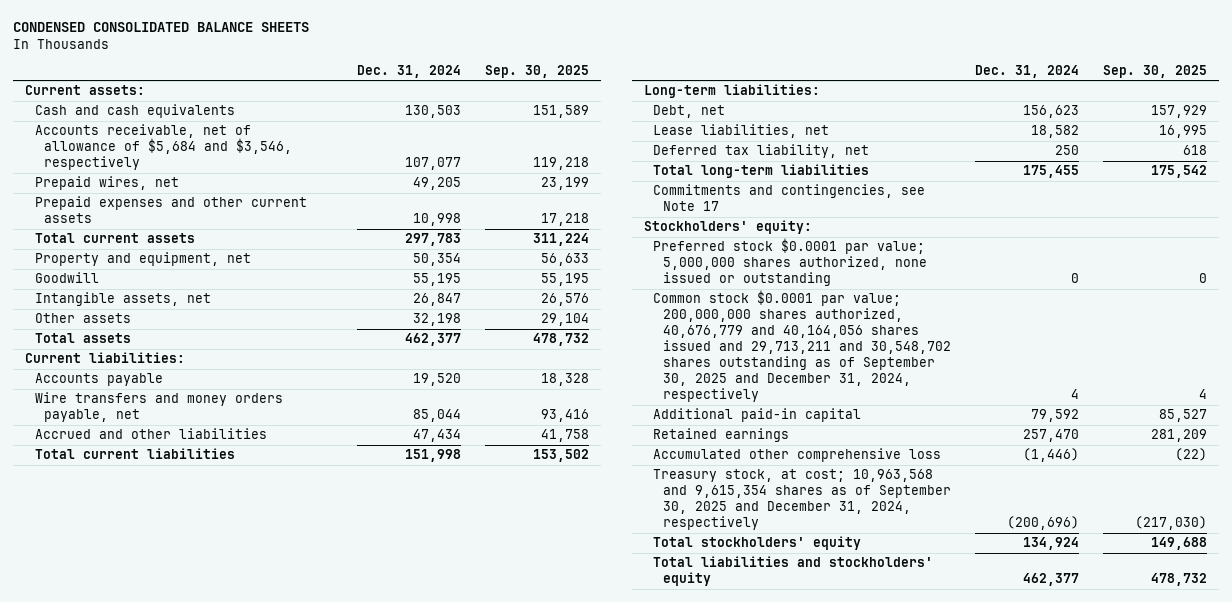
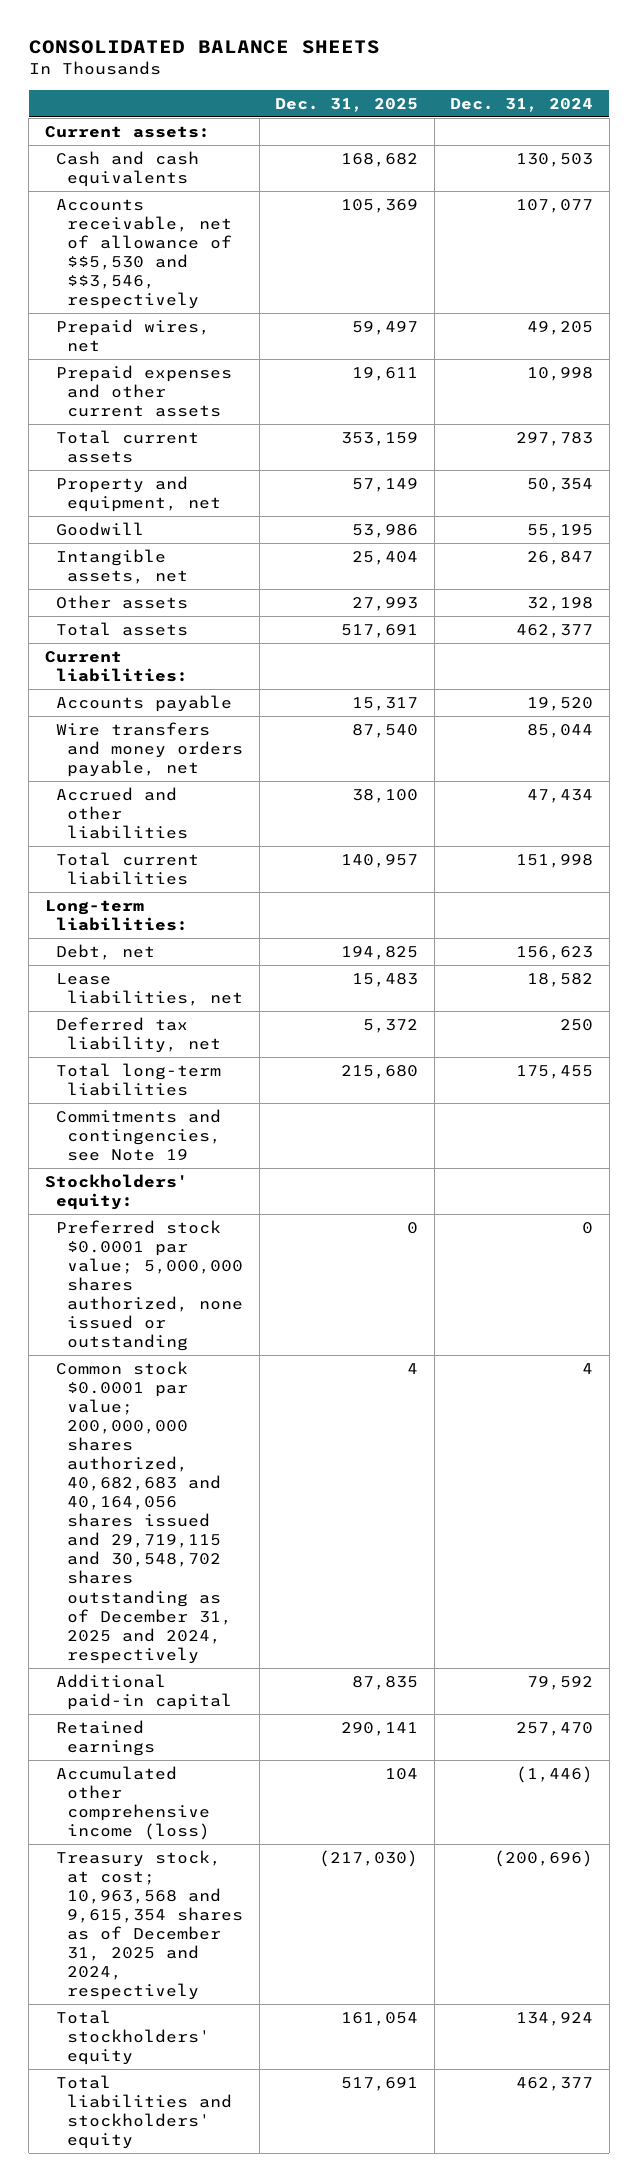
[12,21,309,32] CONDENSED CONSOLIDATED BALANCE SHEETS -> [28,39,380,54] CONSOLIDATED BALANCE SHEETS
[484,65,589,79] Sep. 30, 2025 -> none
none -> [275,97,419,112] Dec. 31, 2025
[34,124,293,171] Accounts receivable, net of allowance of $5,684 and $3,546, respectively -> [55,198,233,310] Accounts receivable, net of allowance of $$5,530 and $$3,546, respectively
[653,184,926,212] Commitments and contingencies, see Note 17 -> [55,1108,222,1162] Commitments and contingencies, see Note 19
[653,290,952,403] Common stock $0.0001 par value; 200,000,000 shares authorized, 40,676,779 and 40,164,056 shares issued and 29,713,211 and 30,548,702 shares outstanding as of September 30, 2025 and December 31, 2024, respectively -> [55,1360,233,1664] Common stock $0.0001 par value; 200,000,000 shares authorized, 40,682,683 and 40,164,056 shares issued and 29,719,115 and 30,548,702 shares outstanding as of December 31, 2025 and 2024, respectively
[653,448,942,463] Accumulated other comprehensive loss -> [55,1765,211,1841] Accumulated other comprehensive income (loss)
[653,469,952,531] Treasury stock, at cost; 10,963,568 and 9,615,354 shares as of September 30, 2025 and December 31, 2024, respectively -> [55,1849,244,2001] Treasury stock, at cost; 10,963,568 and 9,615,354 shares as of December 31, 2025 and 2024, respectively

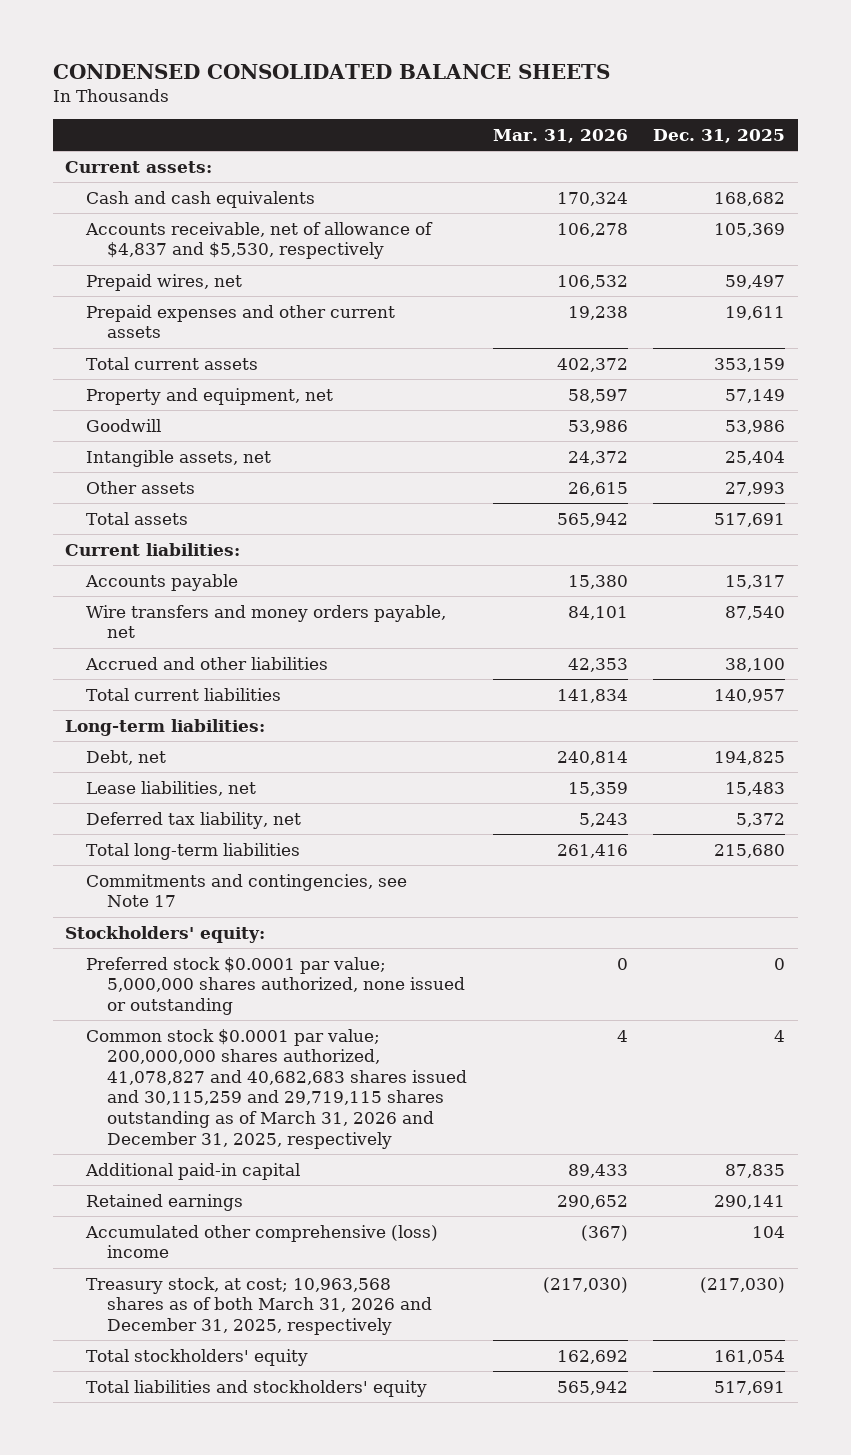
[28,39,380,54] CONSOLIDATED BALANCE SHEETS -> [52,63,610,79] CONDENSED CONSOLIDATED BALANCE SHEETS
[450,97,594,112] Dec. 31, 2024 -> none
none -> [492,128,628,143] Mar. 31, 2026
[55,198,233,310] Accounts receivable, net of allowance of $$5,530 and $$3,546, respectively -> [85,221,434,260] Accounts receivable, net of allowance of $4,837 and $5,530, respectively
[55,1108,222,1162] Commitments and contingencies, see Note 19 -> [86,873,408,908] Commitments and contingencies, see Note 17
[55,1360,233,1664] Common stock $0.0001 par value; 200,000,000 shares authorized, 40,682,683 and 40,164,056 shares issued and 29,719,115 and 30,548,702 shares outstanding as of December 31, 2025 and 2024, respectively -> [86,1028,468,1149] Common stock $0.0001 par value; 200,000,000 shares authorized, 41,078,827 and 40,682,683 shares issued and 30,115,259 and 29,719,115 shares outstanding as of March 31, 2026 and December 31, 2025, respectively
[55,1765,211,1841] Accumulated other comprehensive income (loss) -> [85,1224,439,1259] Accumulated other comprehensive (loss) income
[55,1849,244,2001] Treasury stock, at cost; 10,963,568 and 9,615,354 shares as of December 31, 2025 and 2024, respectively -> [86,1276,433,1335] Treasury stock, at cost; 10,963,568 shares as of both March 31, 2026 and December 31, 2025, respectively

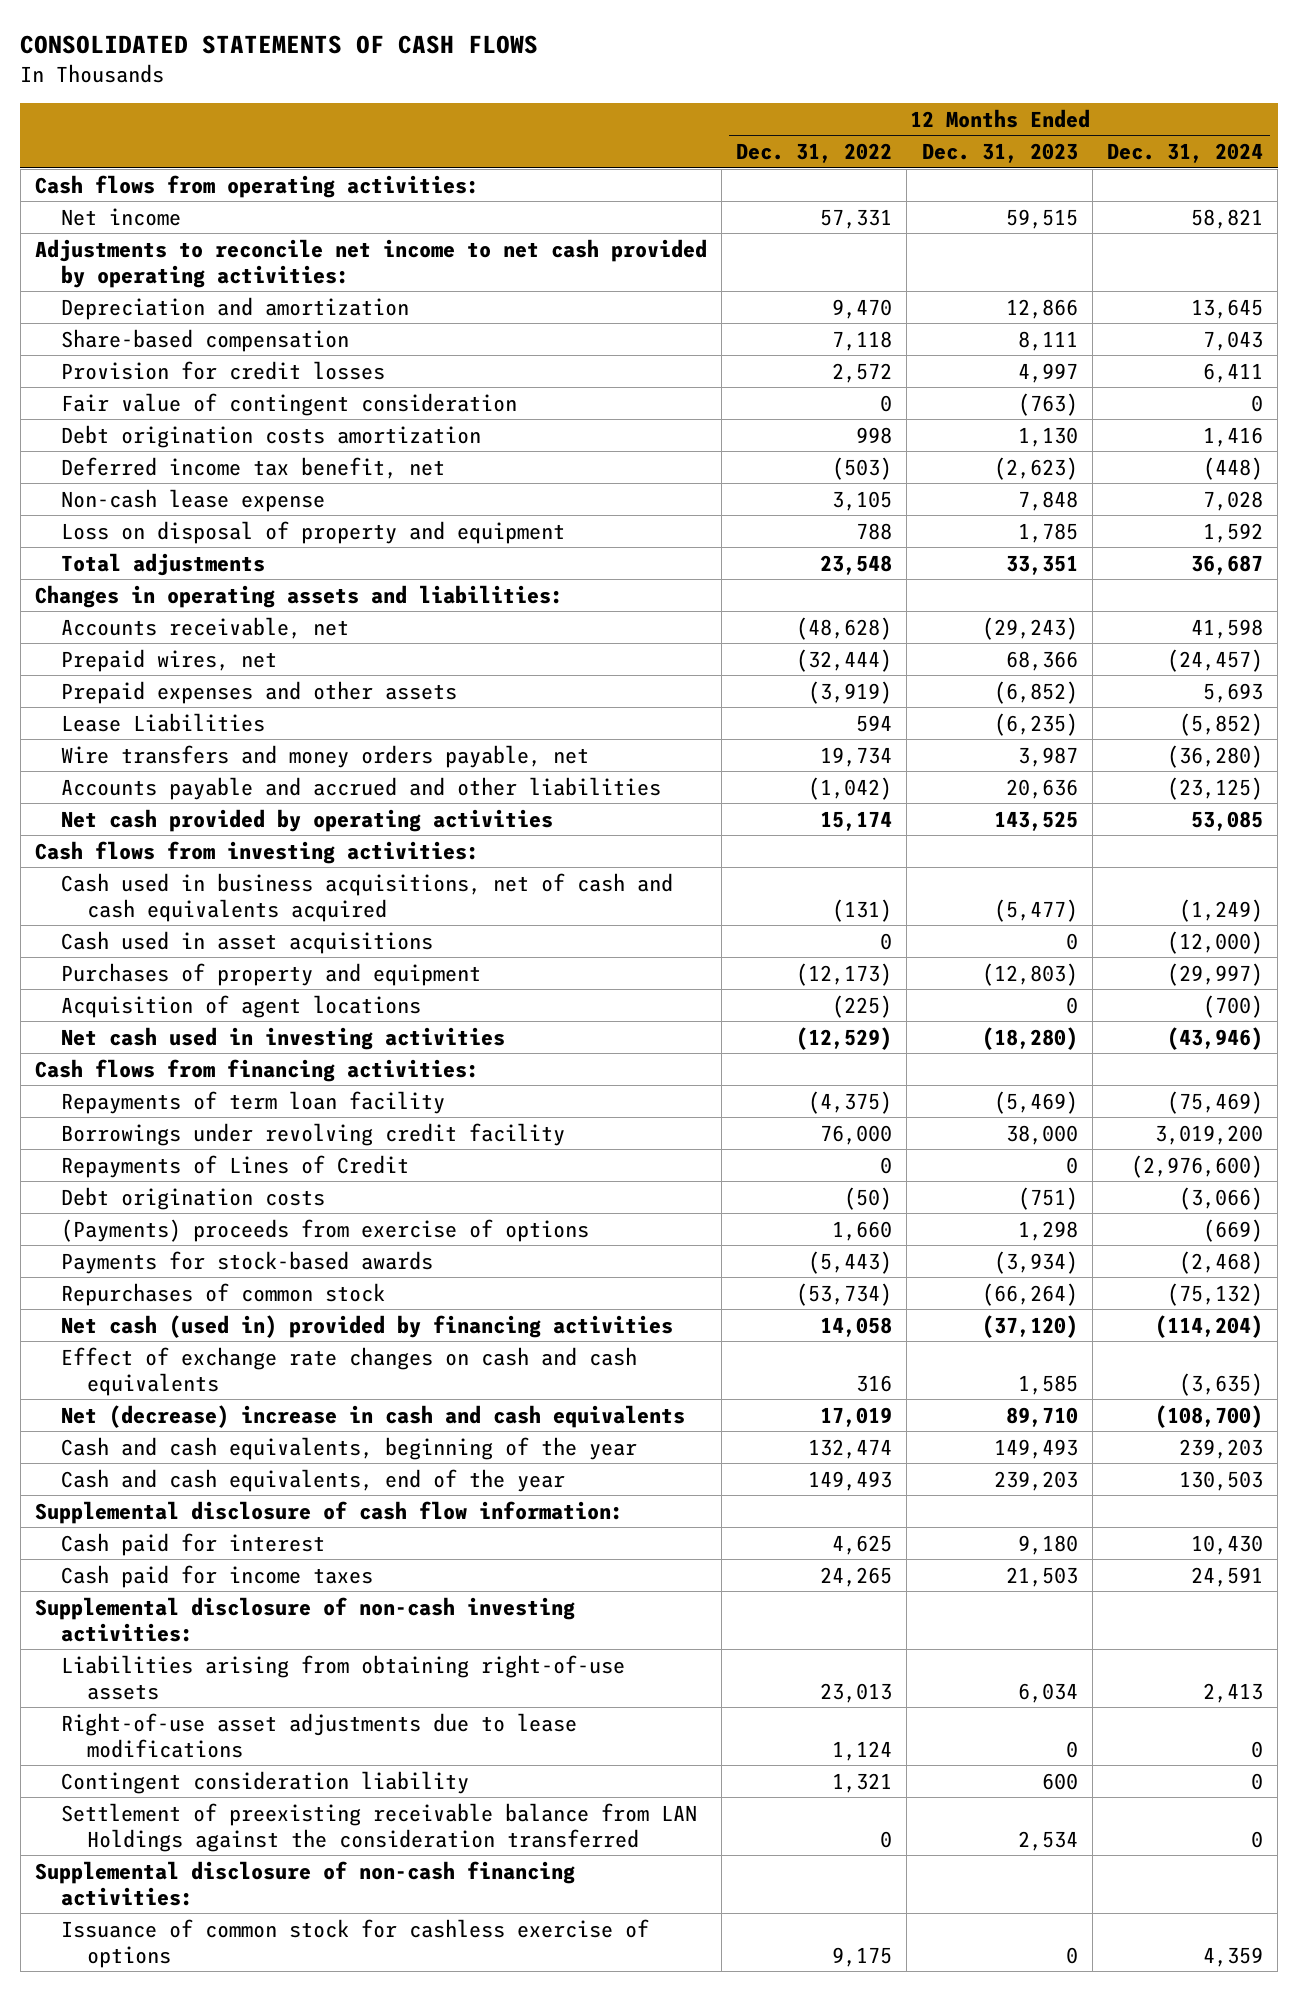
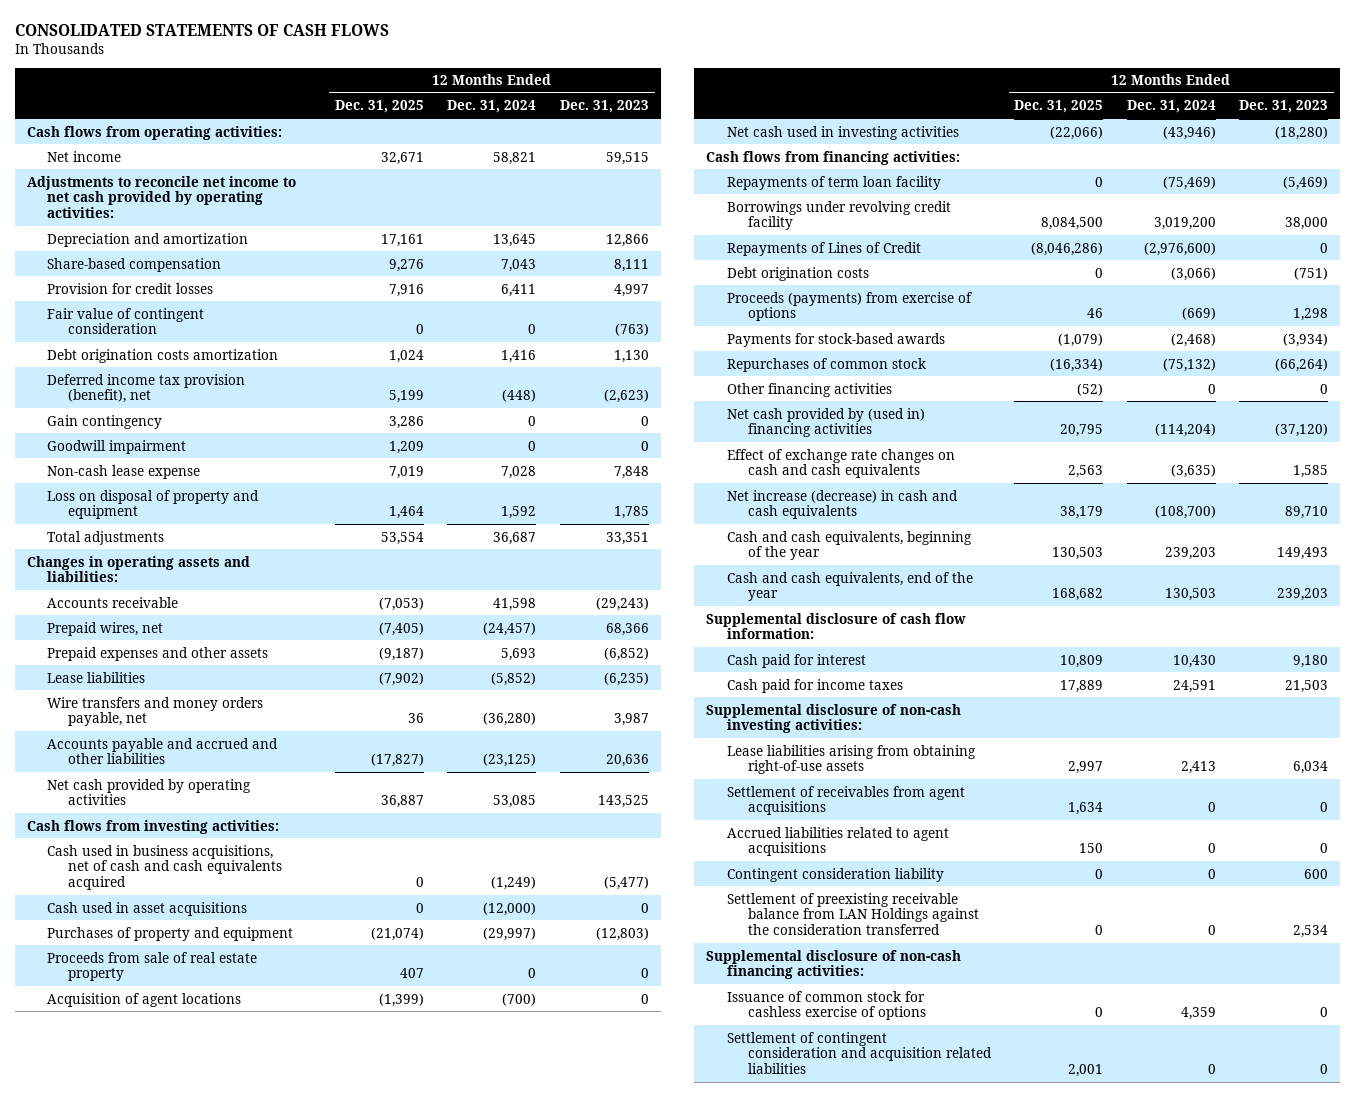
[736,143,893,164] Dec. 31, 2022 -> none
none -> [334,100,424,114] Dec. 31, 2025
[60,456,445,479] Deferred income tax benefit, net -> [47,373,246,404] Deferred income tax provision (benefit), net
none -> [47,414,163,429] Gain contingency
none -> [47,439,187,454] Goodwill impairment
[60,616,349,639] Accounts receivable, net -> [47,596,179,608] Accounts receivable
[60,712,265,732] Lease Liabilities -> [47,671,146,683] Lease liabilities
none -> [47,951,258,982] Proceeds from sale of real estate property
[60,1218,589,1242] (Payments) proceeds from exercise of options -> [727,291,973,322] Proceeds (payments) from exercise of options
none -> [727,382,893,397] Other financing activities
[60,1314,673,1338] Net cash (used in) provided by financing activities -> [727,407,926,438] Net cash provided by (used in) financing activities
[60,1404,685,1428] Net (decrease) increase in cash and cash equivalents -> [727,489,959,520] Net increase (decrease) in cash and cash equivalents
[60,1712,577,1758] Right-of-use asset adjustments due to lease modifications -> none
[60,1654,625,1700] Liabilities arising from obtaining right-of-use assets -> [727,744,977,775] Lease liabilities arising from obtaining right-of-use assets
none -> [727,785,966,816] Settlement of receivables from agent acquisitions
none -> [727,826,950,857] Accrued liabilities related to agent acquisitions
none -> [727,1031,992,1075] Settlement of contingent consideration and acquisition related liabilities

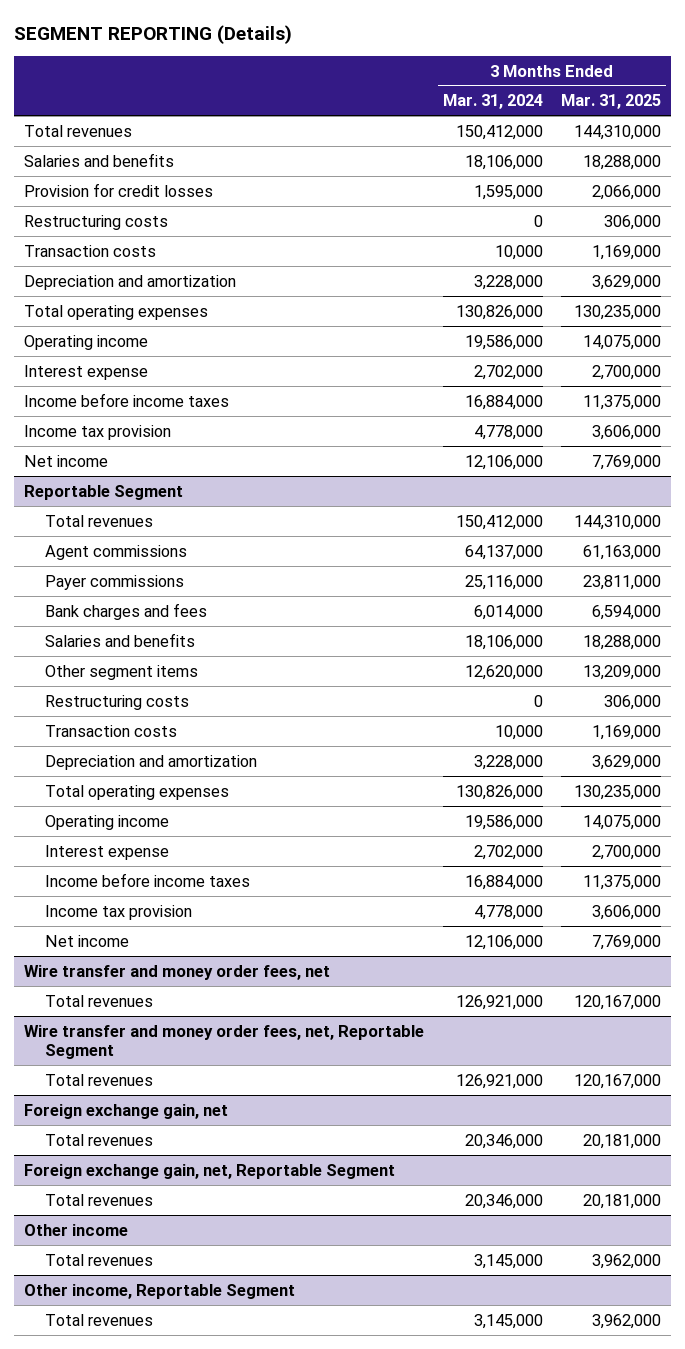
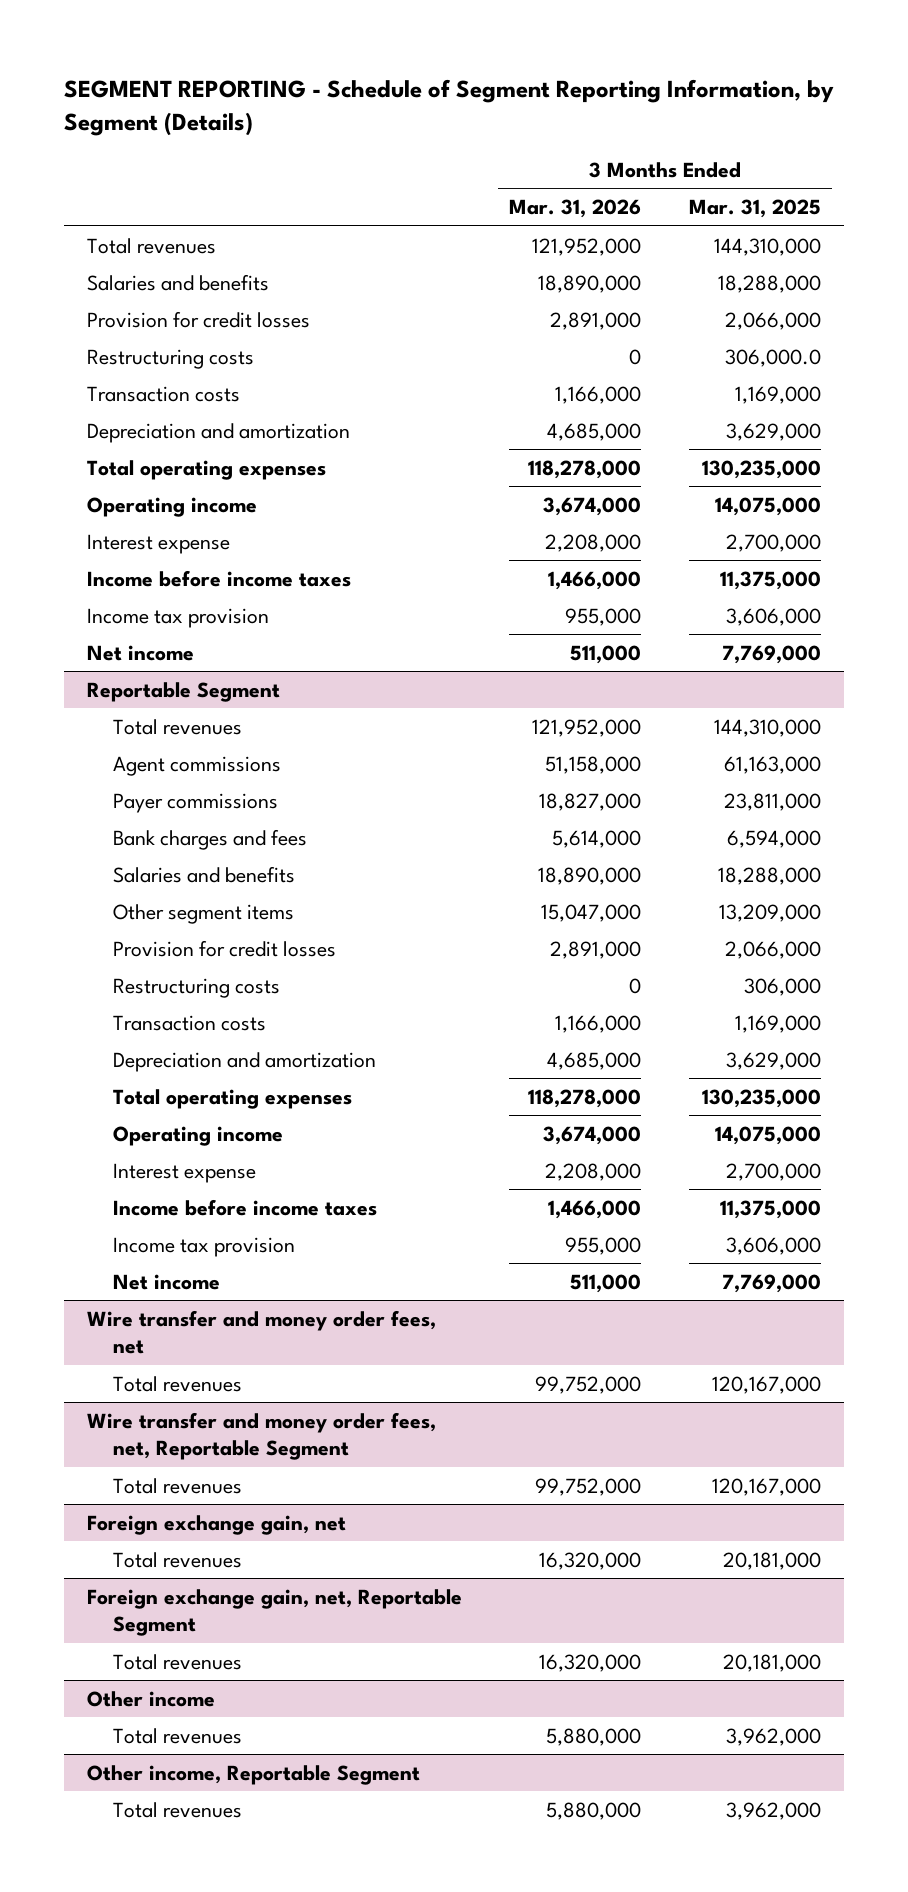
[14,24,293,44] SEGMENT REPORTING (Details) -> [63,78,834,137] SEGMENT REPORTING - Schedule of Segment Reporting Information, by Segment (Details)
[442,94,543,110] Mar. 31, 2024 -> none
none -> [509,199,642,219] Mar. 31, 2026
[604,214,662,230] 306,000 -> [724,348,821,367] 306,000.0
none -> [113,939,337,957] Provision for credit losses

